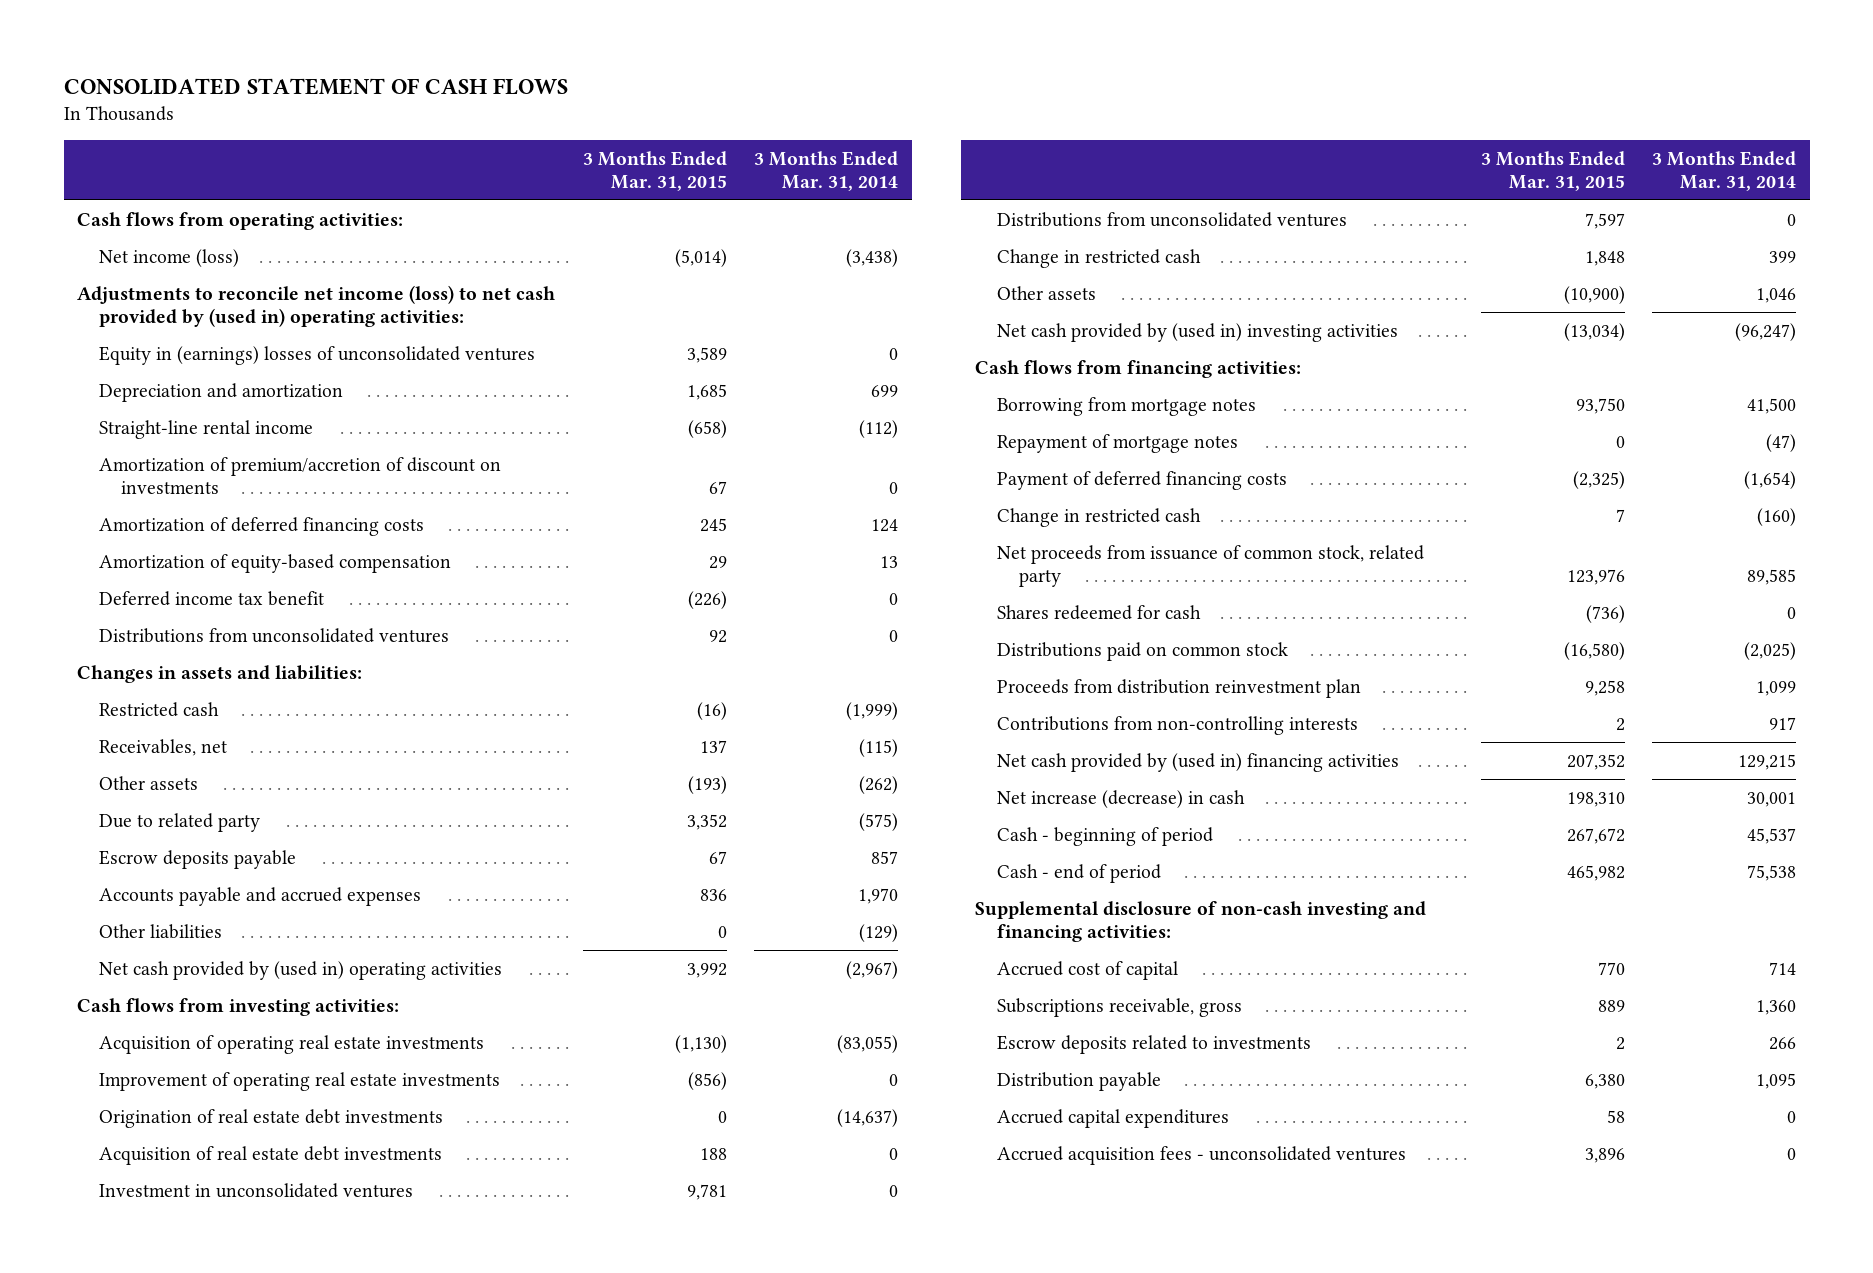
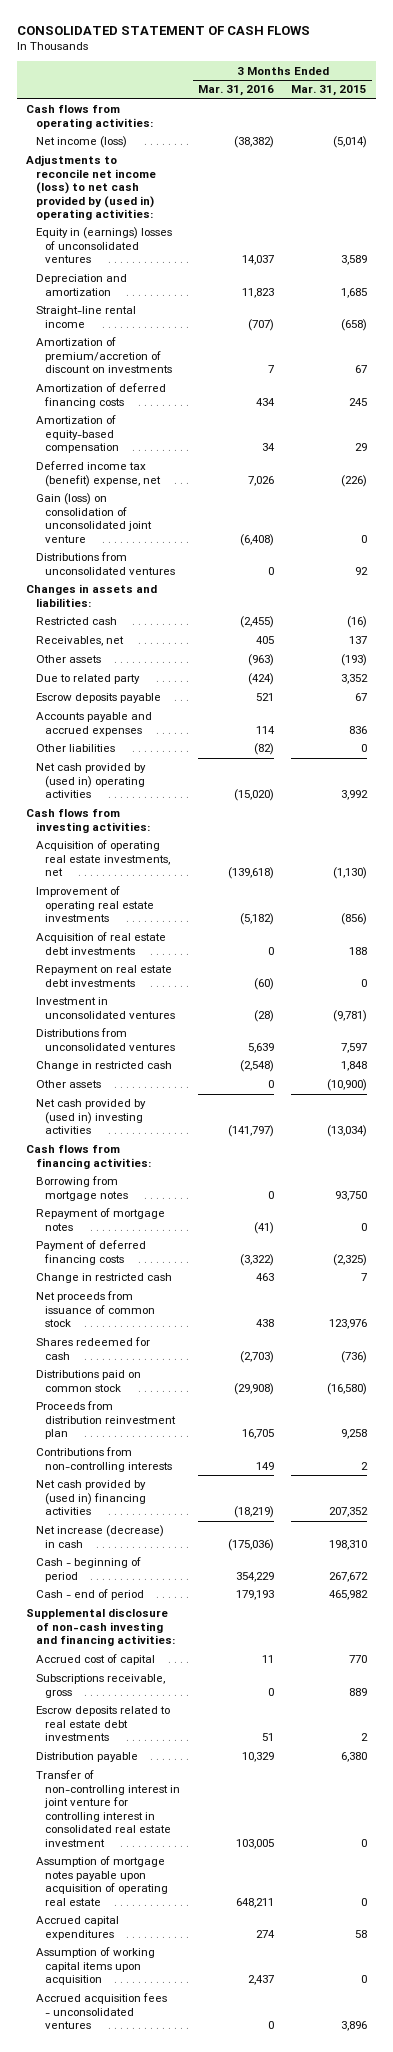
[754,150,899,191] 3 Months Ended Mar. 31, 2014 -> none
none -> [197,85,274,97] Mar. 31, 2016
[99,590,325,606] Deferred income tax benefit -> [35,461,162,487] Deferred income tax (benefit) expense, net
none -> [35,493,153,543] Gain (loss) on consolidation of unconsolidated joint venture
[99,1034,485,1054] Acquisition of operating real estate investments -> [35,840,171,877] Acquisition of operating real estate investments, net
[99,1108,444,1128] Origination of real estate debt investments -> none
none -> [35,965,172,987] Repayment on real estate debt investments
[686,1183,727,1200] 9,781 -> [333,1009,368,1022] (9,781)
[996,544,1424,587] Net proceeds from issuance of common stock, related party -> [35,1291,156,1328] Net proceeds from issuance of common stock
[996,1034,1311,1054] Escrow deposits related to investments -> [35,1706,170,1742] Escrow deposits related to real estate debt investments
none -> [35,1770,181,1847] Transfer of non-controlling interest in joint venture for controlling interest in consolidated real estate investment
none -> [35,1856,169,1906] Assumption of mortgage notes payable upon acquisition of operating real estate
none -> [35,1947,155,1986] Assumption of working capital items upon acquisition

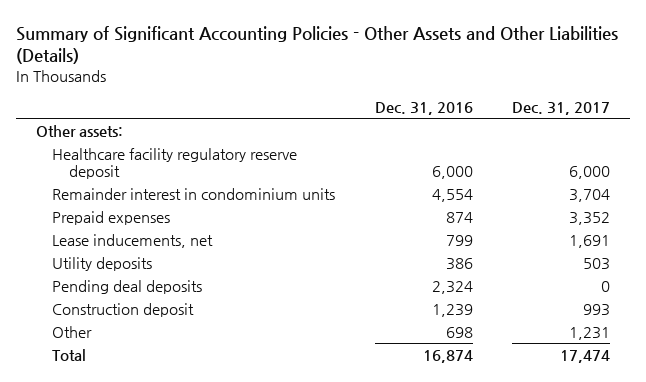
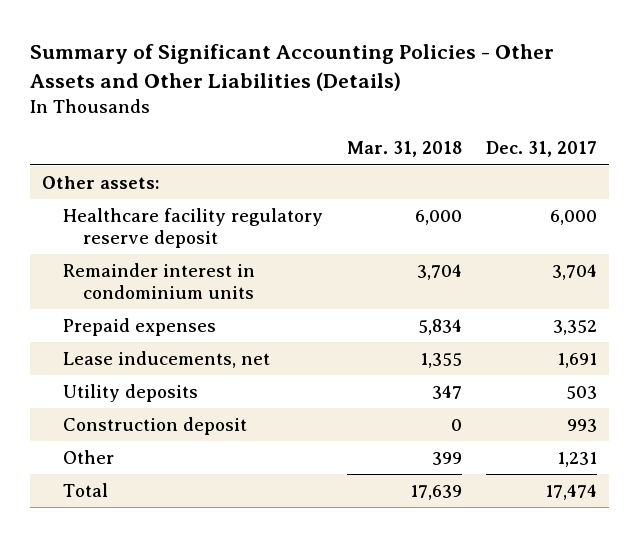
[374,102,473,116] Dec. 31, 2016 -> none
none -> [346,141,462,158] Mar. 31, 2018
[52,279,203,294] Pending deal deposits -> none

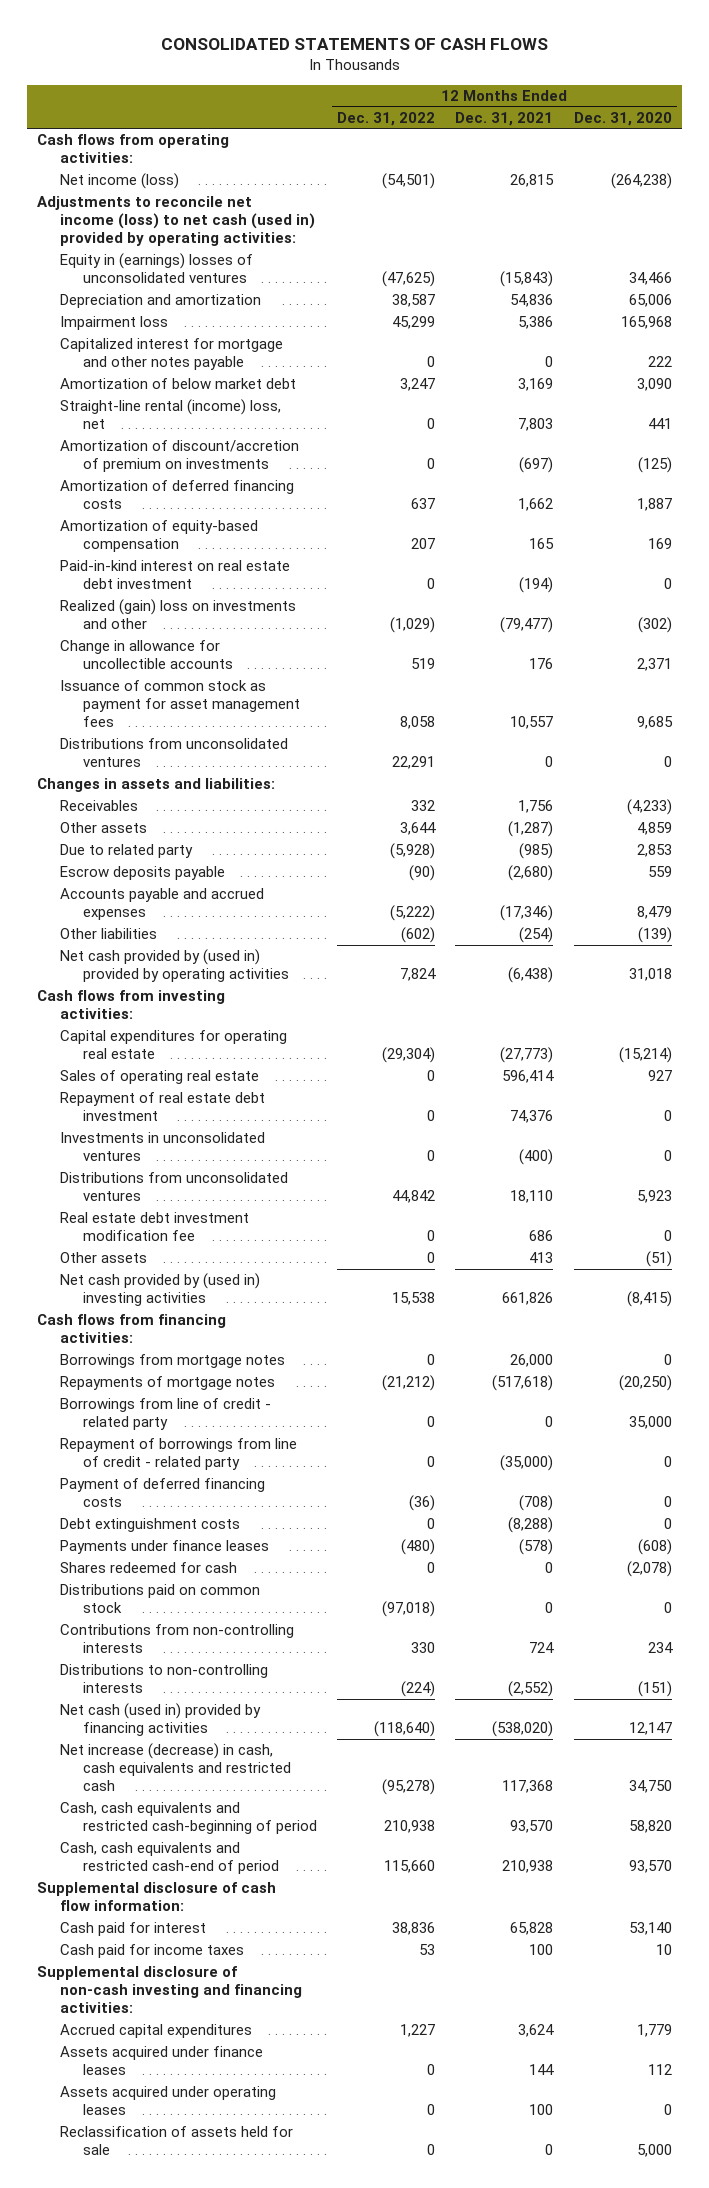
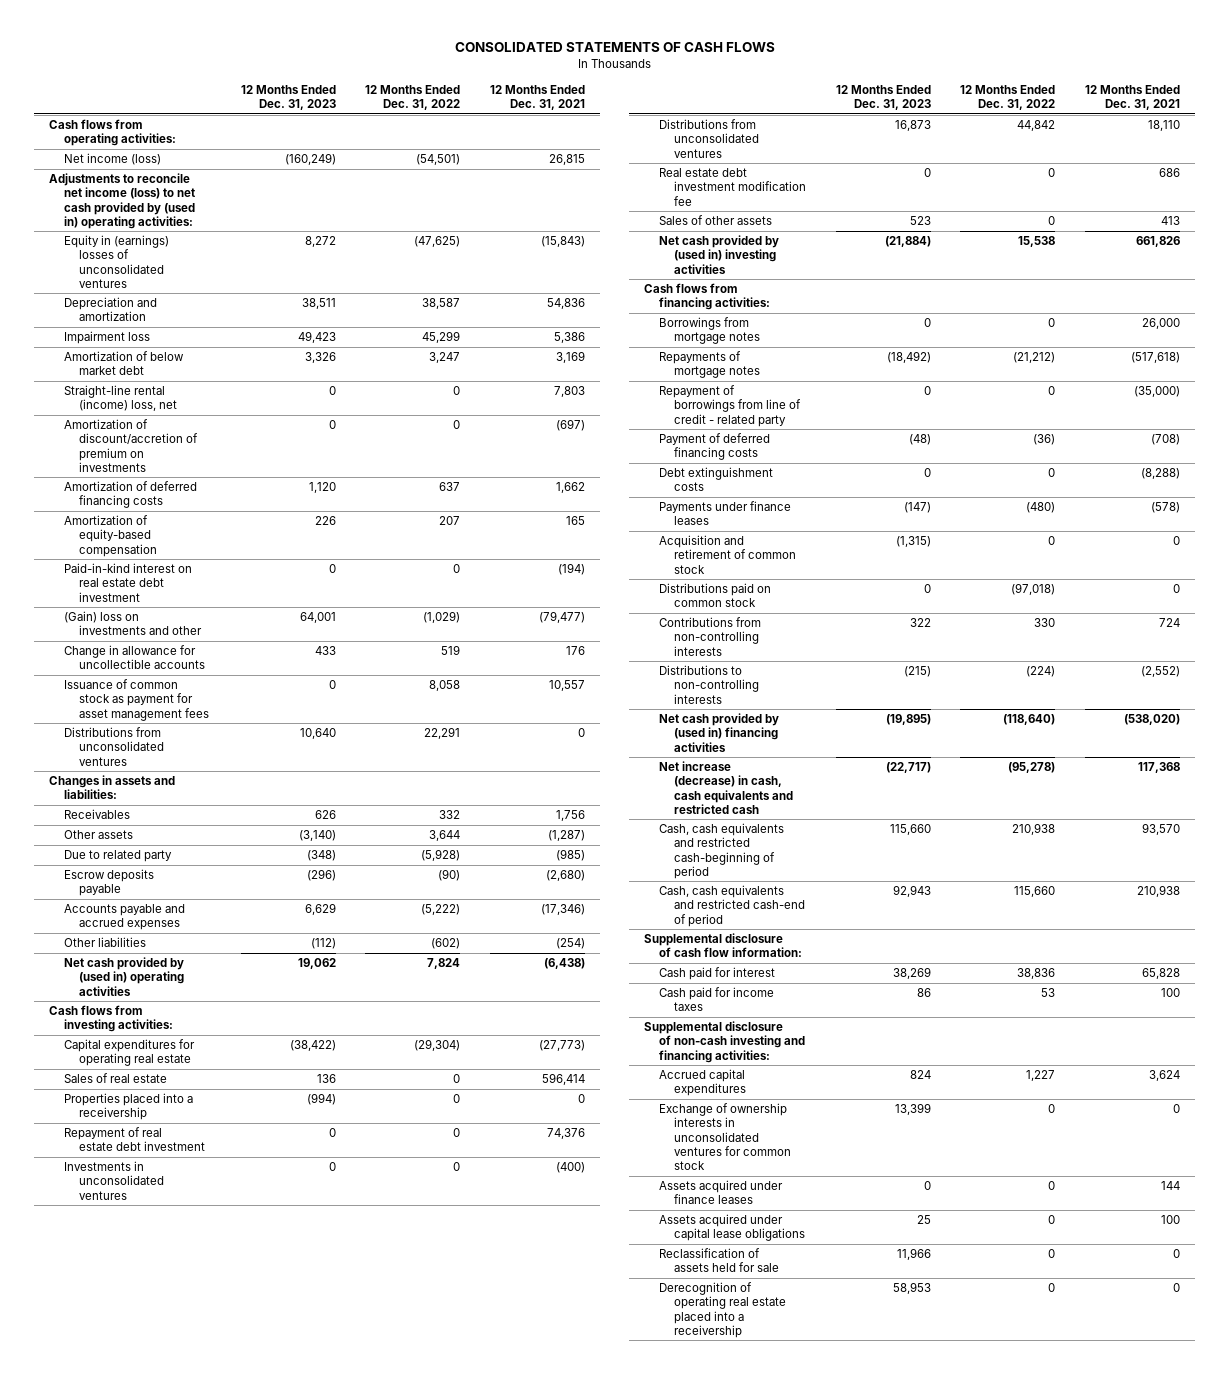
[573,111,672,126] Dec. 31, 2020 -> none
none -> [240,84,336,110] 12 Months Ended Dec. 31, 2023
[37,196,315,247] Adjustments to reconcile net income (loss) to net cash (used in) provided by operating activities: -> [48,173,195,229] Adjustments to reconcile net income (loss) to net cash provided by (used in) operating activities:
[59,338,283,371] Capitalized interest for mortgage and other notes payable -> none
[59,599,296,630] Realized (gain) loss on investments and other -> [63,611,202,636] (Gain) loss on investments and other
[59,949,289,983] Net cash provided by (used in) provided by operating activities -> [63,957,184,996] Net cash provided by (used in) operating activities
[59,1070,259,1085] Sales of operating real estate -> [63,1073,167,1084] Sales of real estate
none -> [63,1093,193,1121] Properties placed into a receivership
[59,1252,147,1264] Other assets -> [658,215,772,226] Sales of other assets
[59,1398,271,1431] Borrowings from line of credit - related party -> none
[59,1562,237,1574] Shares redeemed for cash -> [658,535,796,574] Acquisition and retirement of common stock
[59,1703,261,1737] Net cash (used in) provided by financing activities -> [658,713,779,752] Net cash provided by (used in) financing activities
none -> [658,1103,791,1170] Exchange of ownership interests in unconsolidated ventures for common stock
[59,2086,276,2116] Assets acquired under operating leases -> none
none -> [658,1214,805,1242] Assets acquired under capital lease obligations
none -> [658,1282,786,1338] Derecognition of operating real estate placed into a receivership

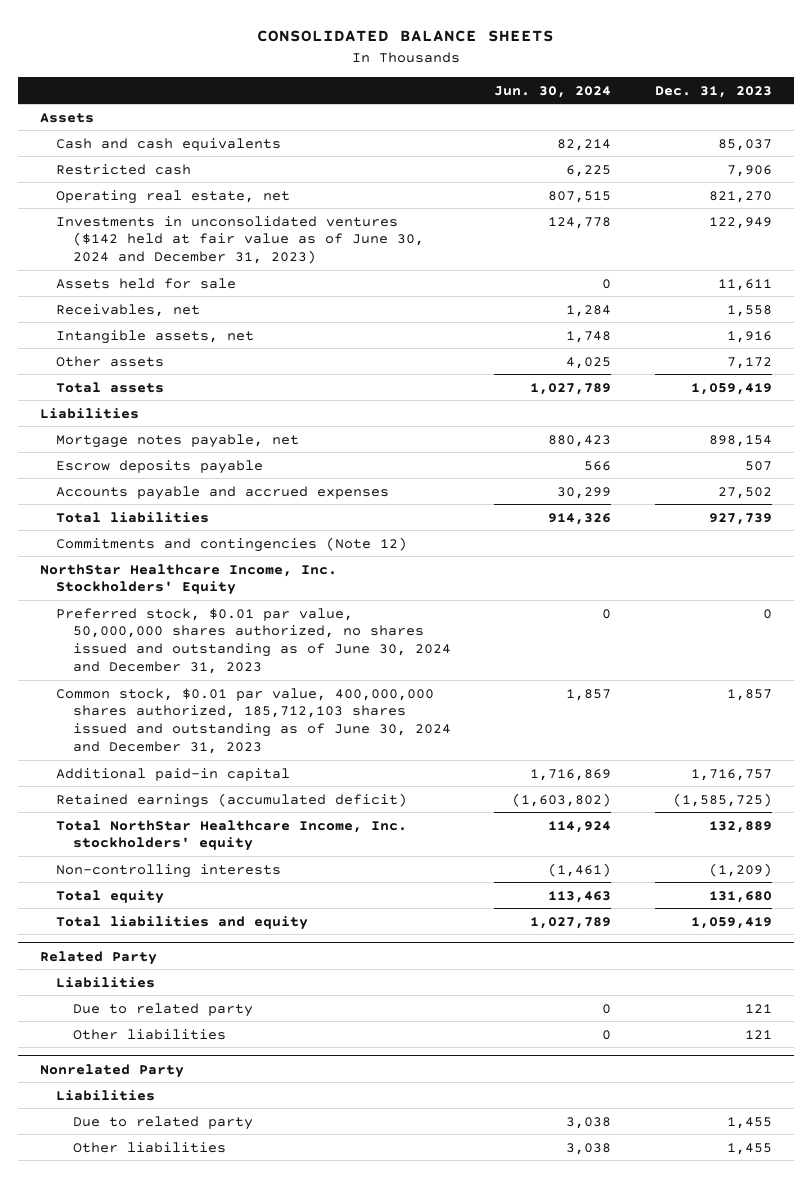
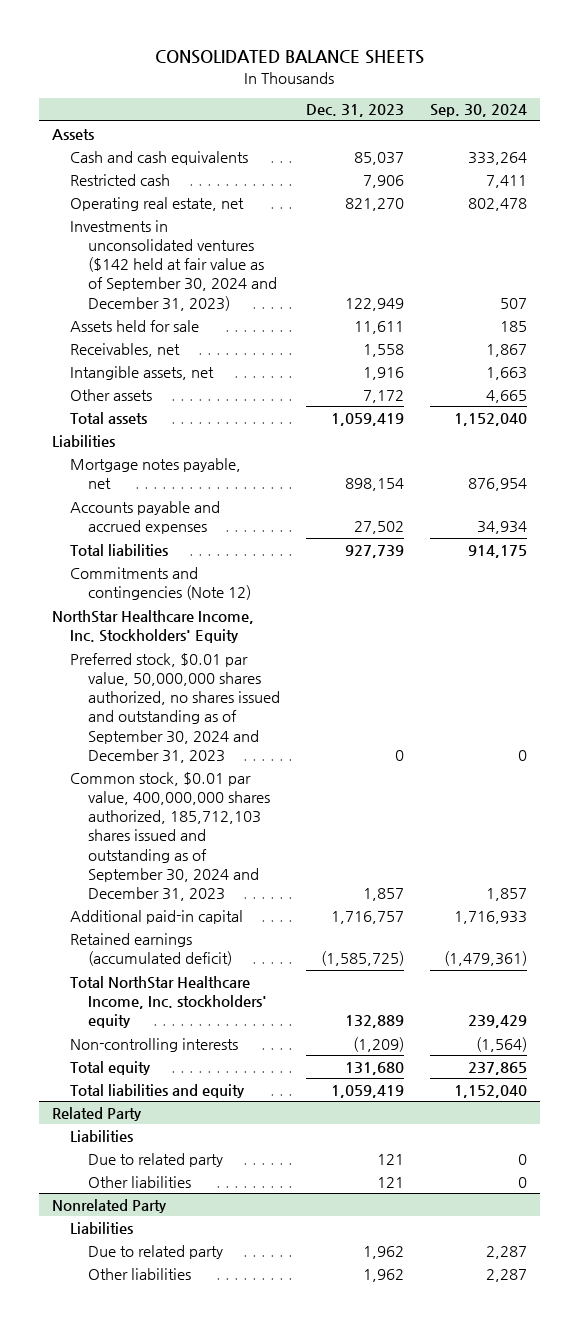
[494,85,612,98] Jun. 30, 2024 -> none
none -> [429,104,527,118] Sep. 30, 2024
[56,215,424,265] Investments in unconsolidated ventures ($142 held at fair value as of June 30, 2024 and December 31, 2023) -> [70,219,278,311] Investments in unconsolidated ventures ($142 held at fair value as of September 30, 2024 and December 31, 2023)
[56,459,264,474] Escrow deposits payable -> none
[56,607,451,675] Preferred stock, $0.01 par value, 50,000,000 shares authorized, no shares issued and outstanding as of June 30, 2024 and December 31, 2023 -> [70,652,281,763] Preferred stock, $0.01 par value, 50,000,000 shares authorized, no shares issued and outstanding as of September 30, 2024 and December 31, 2023
[56,687,451,755] Common stock, $0.01 par value, 400,000,000 shares authorized, 185,712,103 shares issued and outstanding as of June 30, 2024 and December 31, 2023 -> [70,771,271,901] Common stock, $0.01 par value, 400,000,000 shares authorized, 185,712,103 shares issued and outstanding as of September 30, 2024 and December 31, 2023
[726,1116,772,1129] 1,455 -> [362,1245,404,1259] 1,962
[726,1142,772,1155] 1,455 -> [362,1268,404,1282] 1,962

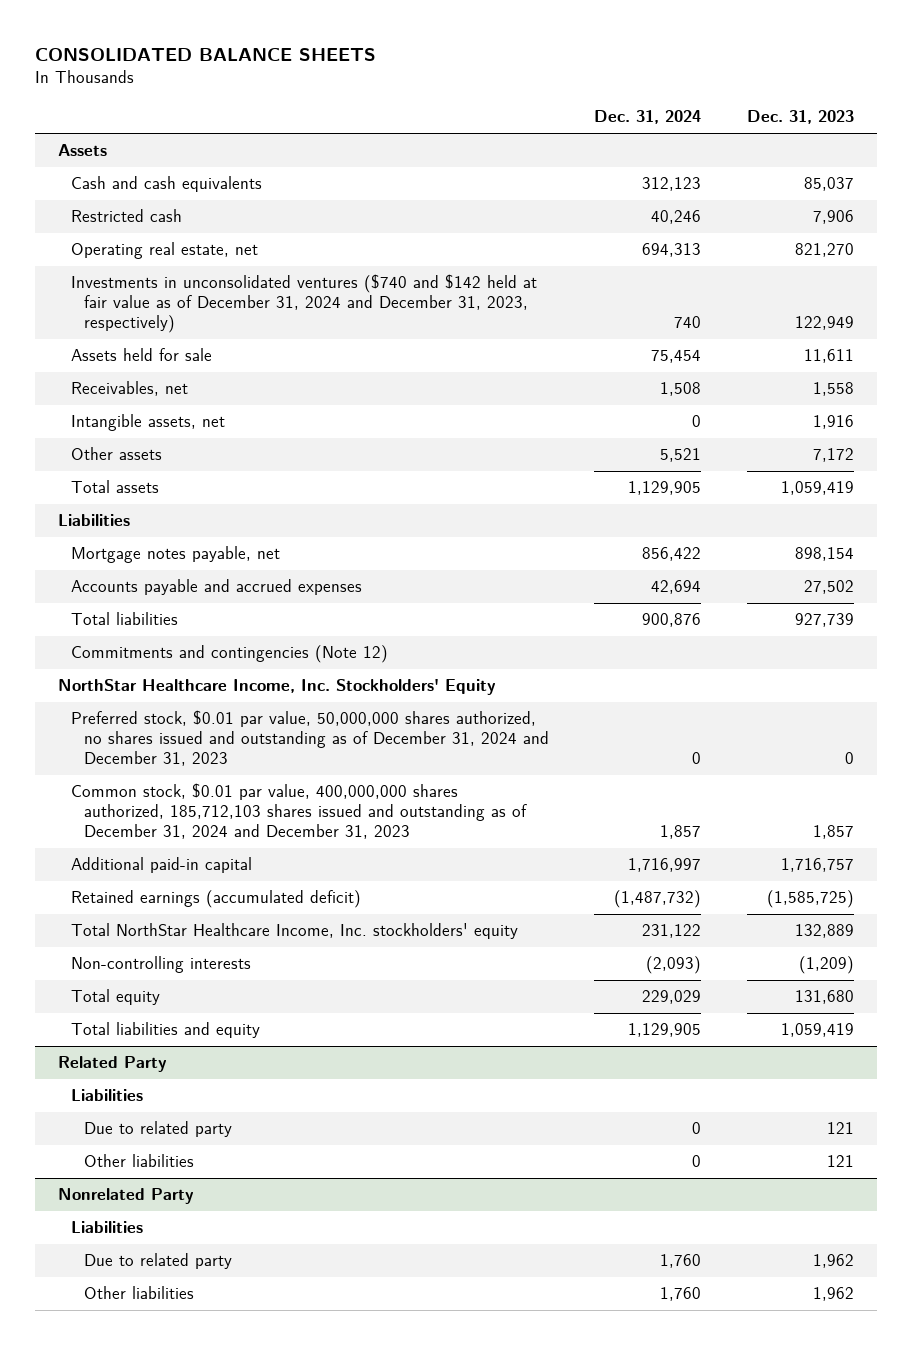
[429,104,527,118] Sep. 30, 2024 -> none
none -> [594,110,702,125] Dec. 31, 2024
[70,219,278,311] Investments in unconsolidated ventures ($142 held at fair value as of September 30, 2024 and December 31, 2023) -> [70,274,537,334] Investments in unconsolidated ventures ($740 and $142 held at fair value as of December 31, 2024 and December 31, 2023, respectively)
[70,652,281,763] Preferred stock, $0.01 par value, 50,000,000 shares authorized, no shares issued and outstanding as of September 30, 2024 and December 31, 2023 -> [70,710,549,767] Preferred stock, $0.01 par value, 50,000,000 shares authorized, no shares issued and outstanding as of December 31, 2024 and December 31, 2023
[70,771,271,901] Common stock, $0.01 par value, 400,000,000 shares authorized, 185,712,103 shares issued and outstanding as of September 30, 2024 and December 31, 2023 -> [70,783,527,840] Common stock, $0.01 par value, 400,000,000 shares authorized, 185,712,103 shares issued and outstanding as of December 31, 2024 and December 31, 2023

